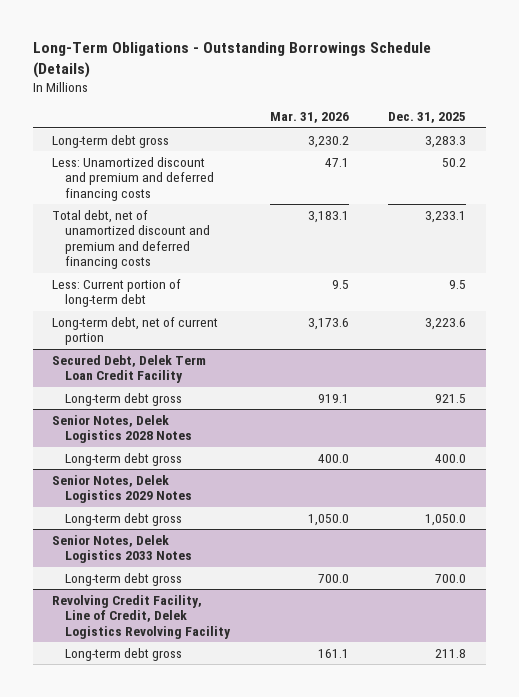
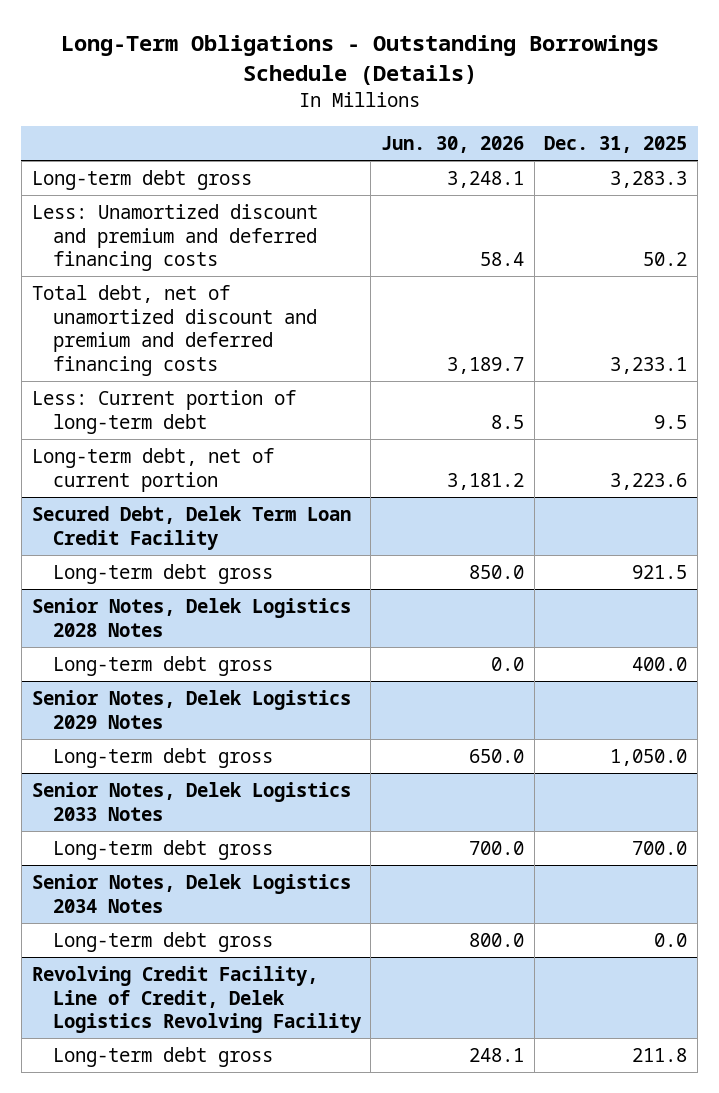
[269,112,349,124] Mar. 31, 2026 -> none
none -> [380,136,524,154] Jun. 30, 2026
none -> [31,873,351,913] Senior Notes, Delek Logistics 2034 Notes
none -> [52,931,273,952] Long-term debt gross

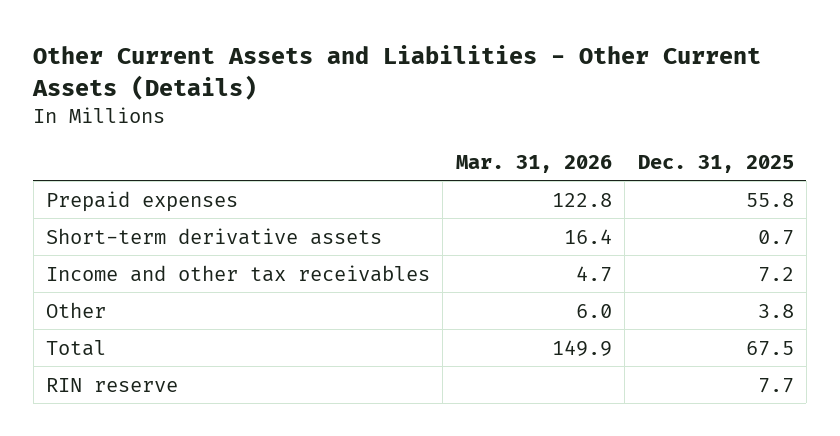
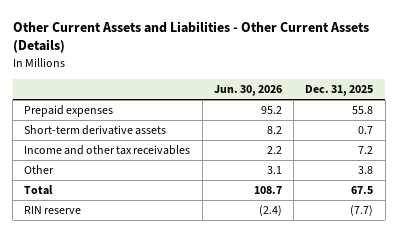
[455,154,612,173] Mar. 31, 2026 -> none
none -> [213,85,282,97] Jun. 30, 2026
[757,377,794,393] 7.7 -> [350,205,374,217] (7.7)

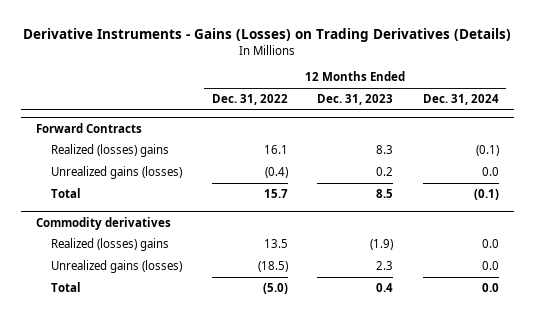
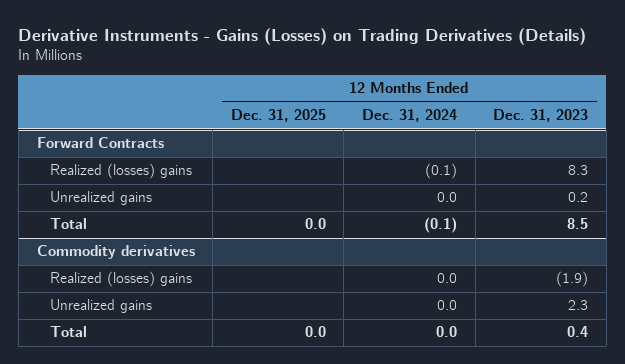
[211,94,288,106] Dec. 31, 2022 -> none
none -> [230,109,326,123] Dec. 31, 2025
[51,166,183,180] Unrealized gains (losses) -> [50,191,153,206] Unrealized gains
[51,260,183,274] Unrealized gains (losses) -> [50,299,153,314] Unrealized gains

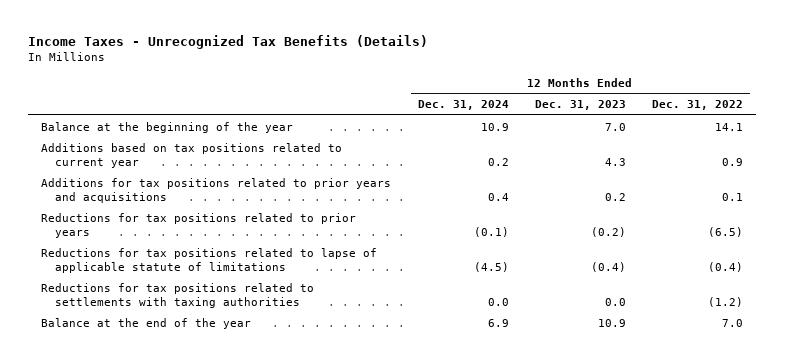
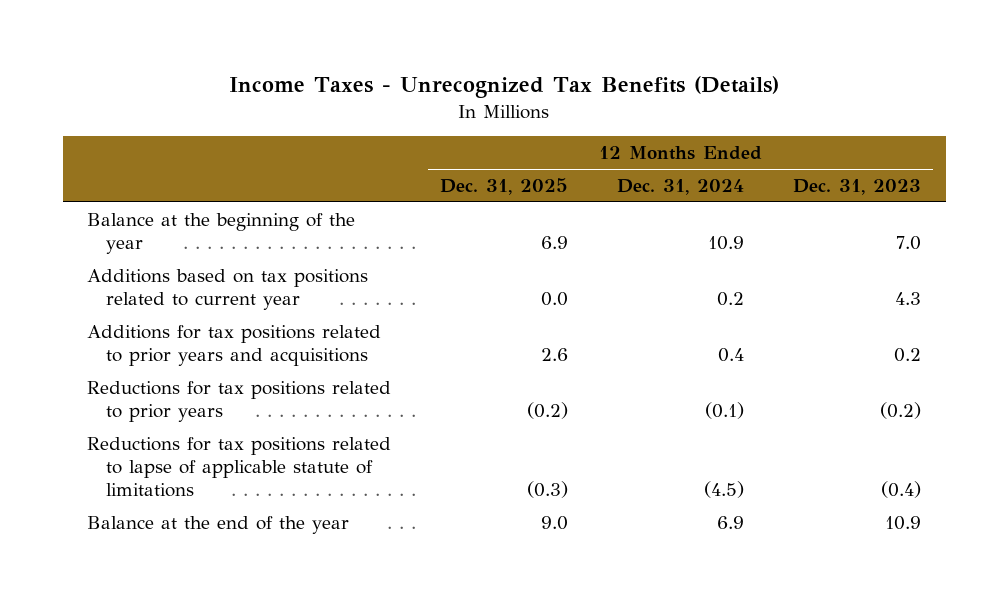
[652,100,744,111] Dec. 31, 2022 -> none
none -> [440,177,569,195] Dec. 31, 2025
[41,282,315,308] Reductions for tax positions related to settlements with taxing authorities -> none

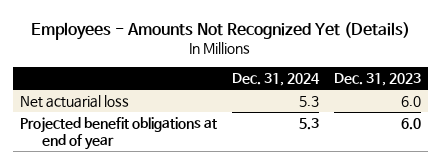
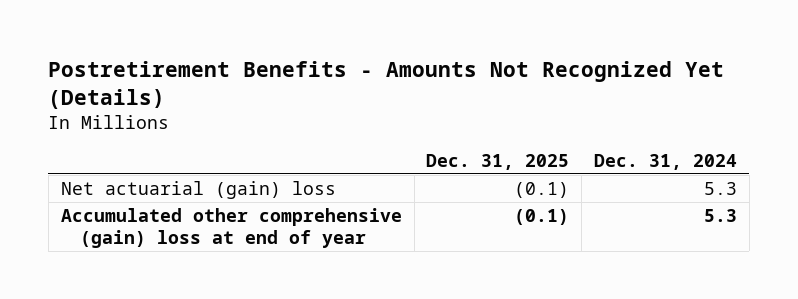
[31,21,411,40] Employees - Amounts Not Recognized Yet (Details) -> [48,60,725,109] Postretirement Benefits - Amounts Not Recognized Yet (Details)
[333,73,421,87] Dec. 31, 2023 -> none
none -> [426,154,570,171] Dec. 31, 2025
[20,95,130,109] Net actuarial loss -> [60,180,336,199] Net actuarial (gain) loss
[20,117,218,150] Projected benefit obligations at end of year -> [60,207,402,248] Accumulated other comprehensive (gain) loss at end of year

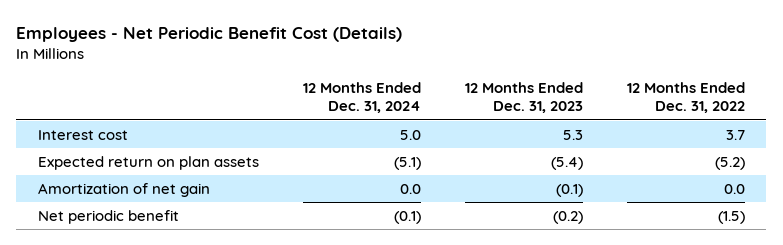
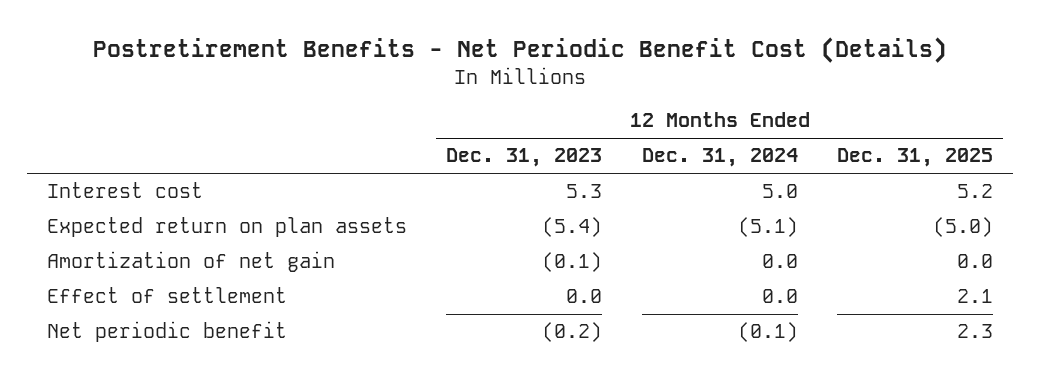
[16,27,403,43] Employees - Net Periodic Benefit Cost (Details) -> [92,37,947,64] Postretirement Benefits - Net Periodic Benefit Cost (Details)
[626,82,745,114] 12 Months Ended Dec. 31, 2022 -> none
none -> [836,148,993,168] Dec. 31, 2025
none -> [46,287,287,304] Effect of settlement

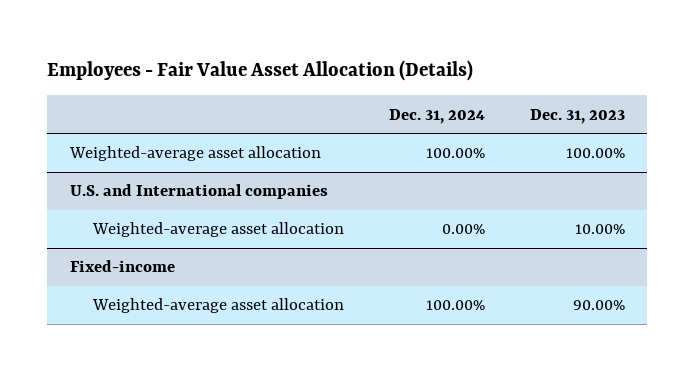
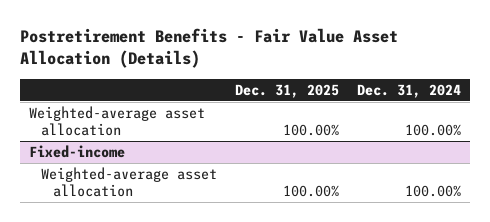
[47,60,474,82] Employees - Fair Value Asset Allocation (Details) -> [19,27,398,69] Postretirement Benefits - Fair Value Asset Allocation (Details)
[529,108,625,124] Dec. 31, 2023 -> none
none -> [235,83,340,98] Dec. 31, 2025
[69,184,328,200] U.S. and International companies -> none
[91,222,344,238] Weighted-average asset allocation -> none

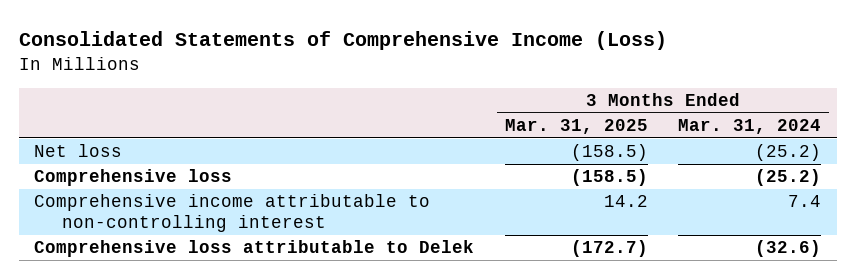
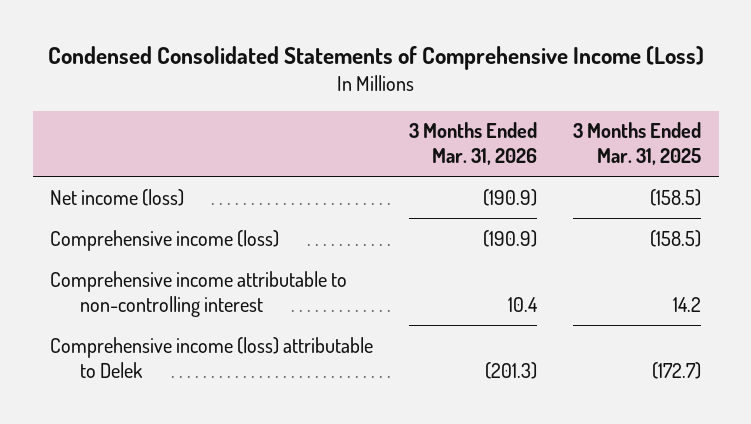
[19,31,668,51] Consolidated Statements of Comprehensive Income (Loss) -> [47,45,704,70] Condensed Consolidated Statements of Comprehensive Income (Loss)
[678,118,822,134] Mar. 31, 2024 -> none
none -> [409,122,538,166] 3 Months Ended Mar. 31, 2026
[34,144,123,158] Net loss -> [50,188,185,206] Net income (loss)
[34,169,233,187] Comprehensive loss -> [50,229,280,251] Comprehensive income (loss)
[34,240,475,258] Comprehensive loss attributable to Delek -> [50,336,374,378] Comprehensive income (loss) attributable to Delek

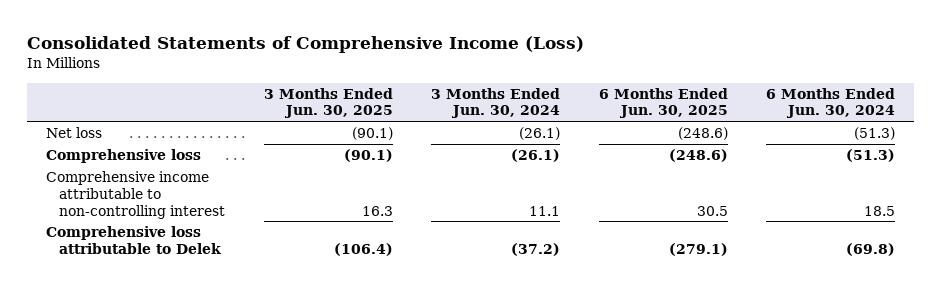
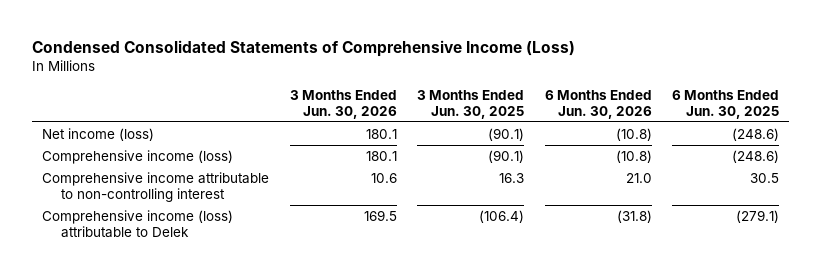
[27,36,585,54] Consolidated Statements of Comprehensive Income (Loss) -> [32,39,576,57] Condensed Consolidated Statements of Comprehensive Income (Loss)
[431,87,561,119] 3 Months Ended Jun. 30, 2024 -> none
[765,87,895,119] 6 Months Ended Jun. 30, 2024 -> none
none -> [289,89,397,119] 3 Months Ended Jun. 30, 2026
none -> [544,89,652,119] 6 Months Ended Jun. 30, 2026
[46,127,103,139] Net loss -> [42,127,155,141] Net income (loss)
[46,149,202,164] Comprehensive loss -> [42,149,234,164] Comprehensive income (loss)
[46,226,222,254] Comprehensive loss attributable to Delek -> [42,209,234,239] Comprehensive income (loss) attributable to Delek

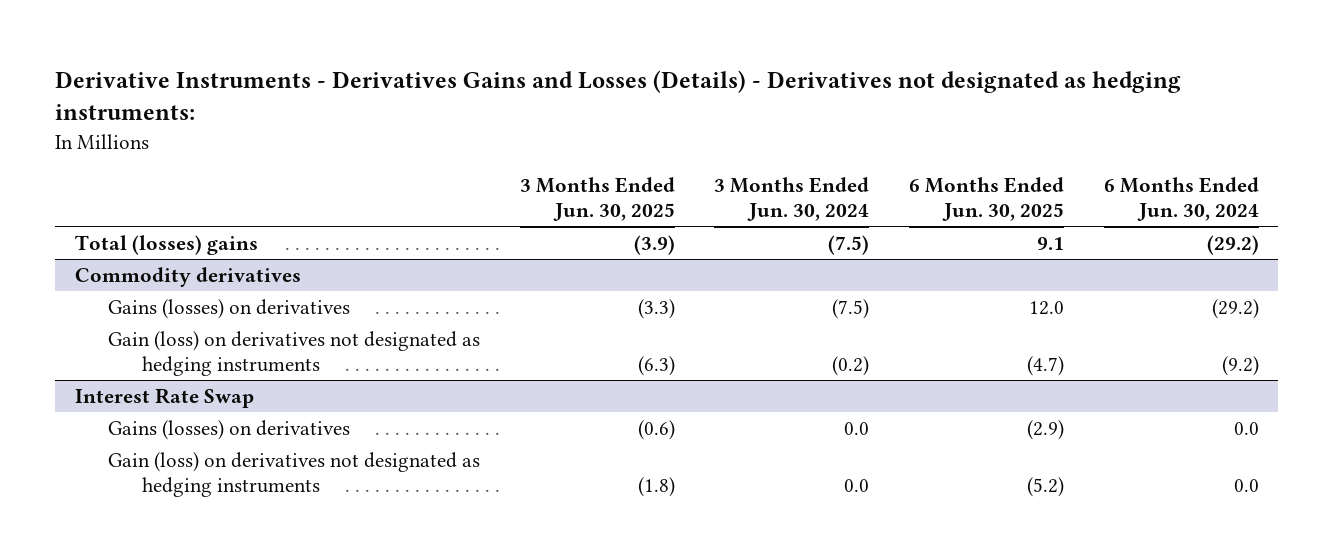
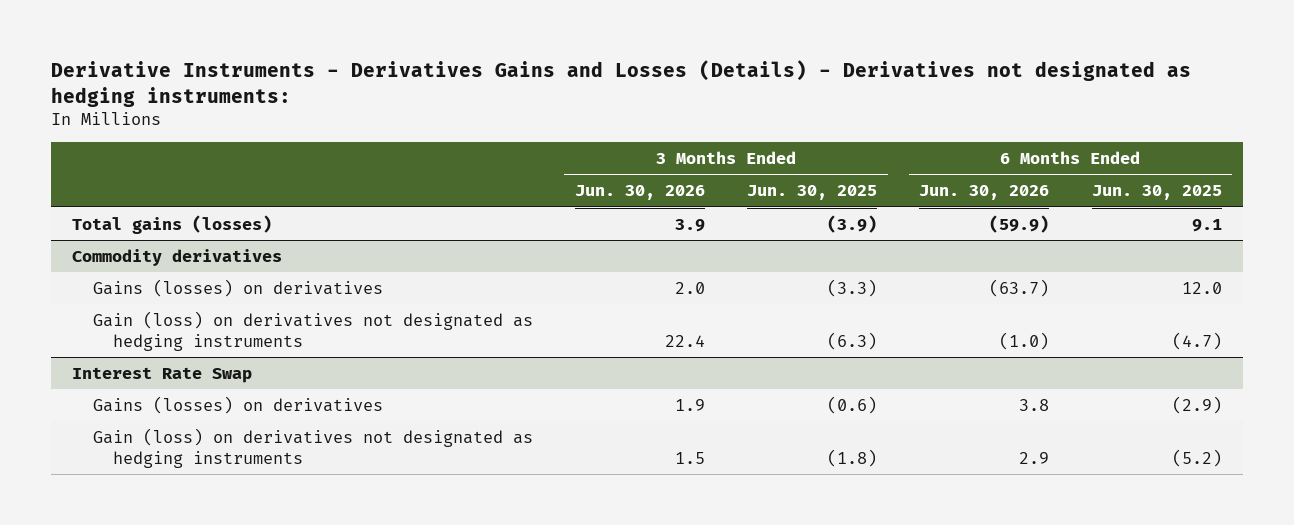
[714,177,870,222] 3 Months Ended Jun. 30, 2024 -> none
[1103,177,1259,222] 6 Months Ended Jun. 30, 2024 -> none
none -> [574,185,705,201] Jun. 30, 2026
none -> [919,185,1050,201] Jun. 30, 2026
[74,234,258,255] Total (losses) gains -> [72,214,273,234] Total gains (losses)

